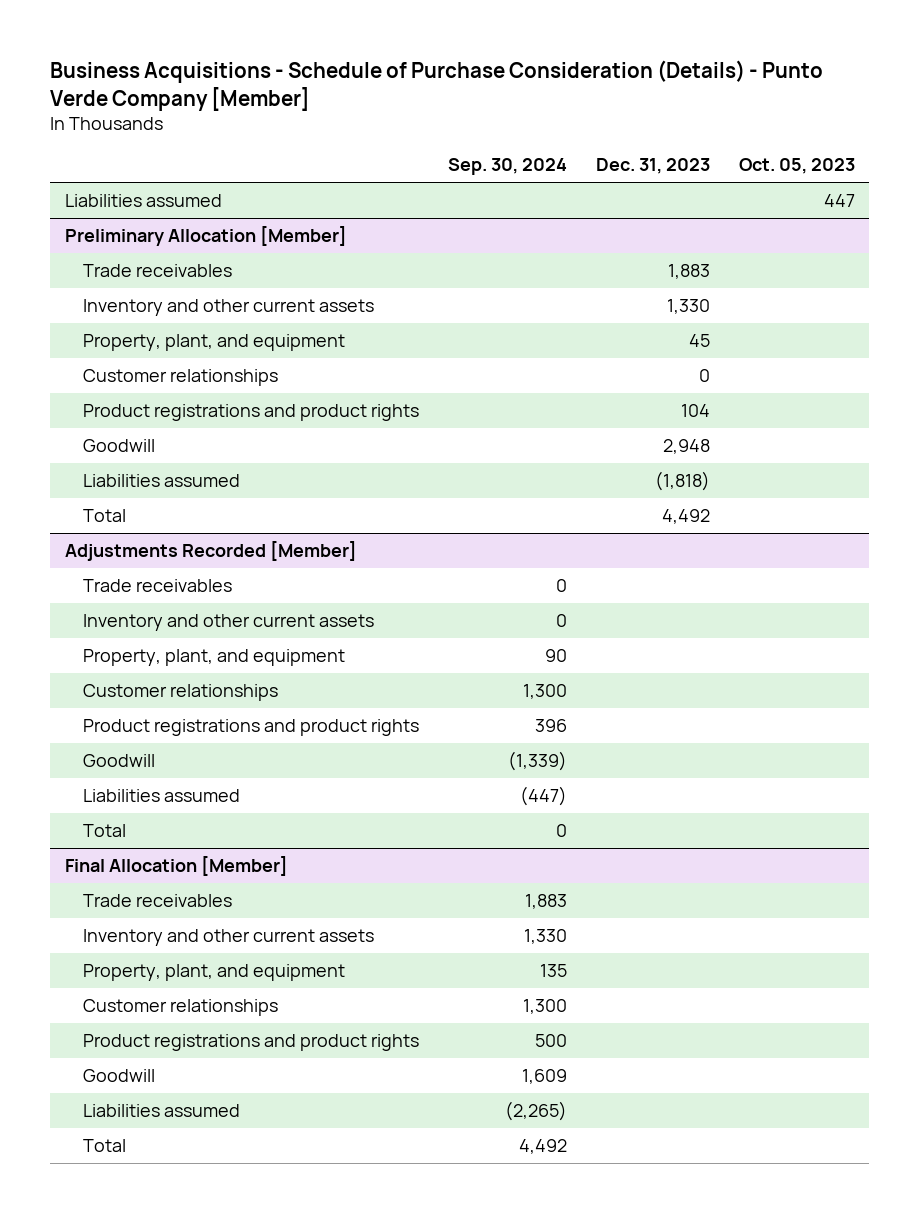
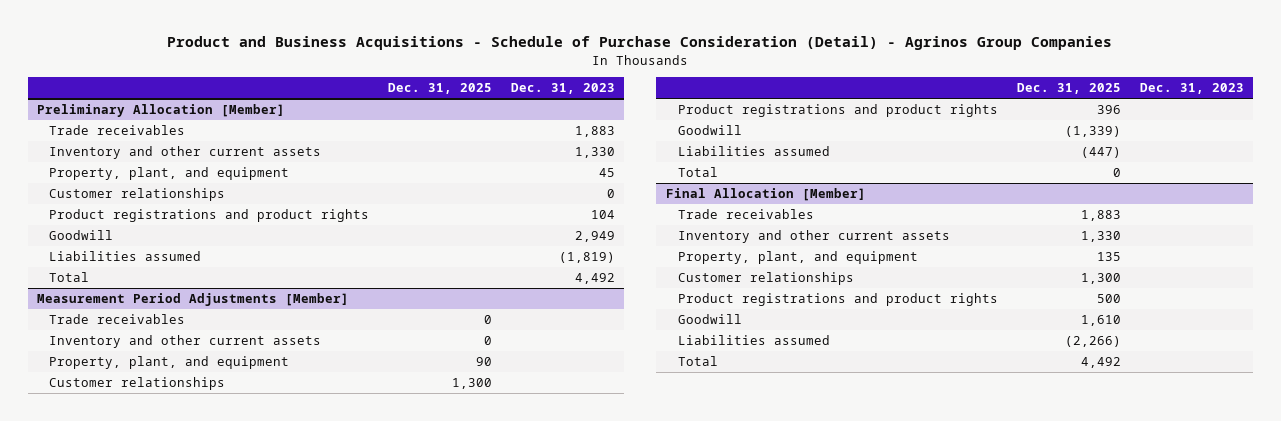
[50,59,824,111] Business Acquisitions - Schedule of Purchase Consideration (Details) - Punto Verde Company [Member] -> [167,36,1113,51] Product and Business Acquisitions - Schedule of Purchase Consideration (Detail) - Agrinos Group Companies
[447,158,567,176] Sep. 30, 2024 -> none
[738,158,855,175] Oct. 05, 2023 -> none
none -> [387,83,492,95] Dec. 31, 2025
[64,193,222,207] Liabilities assumed -> none
[662,438,710,454] 2,948 -> [574,231,615,243] 2,949
[654,470,710,491] (1,818) -> [558,252,615,264] (1,819)
[64,540,357,561] Adjustments Recorded [Member] -> none
[82,578,232,592] Trade receivables -> none
[82,613,374,631] Inventory and other current assets -> none
[82,648,345,666] Property, plant, and equipment -> none
[82,683,278,701] Customer relationships -> none
[82,718,419,736] Product registrations and product rights -> none
[82,753,155,767] Goodwill -> none
[82,788,240,802] Liabilities assumed -> none
[82,823,126,837] Total -> none
none -> [37,293,350,307] Measurement Period Adjustments [Member]
none -> [48,314,185,325] Trade receivables
none -> [48,335,321,349] Inventory and other current assets
none -> [48,356,289,370] Property, plant, and equipment
none -> [48,377,225,391] Customer relationships
none -> [677,104,998,118] Product registrations and product rights
none -> [677,125,742,136] Goodwill
none -> [677,146,830,157] Liabilities assumed
none -> [677,167,718,178] Total

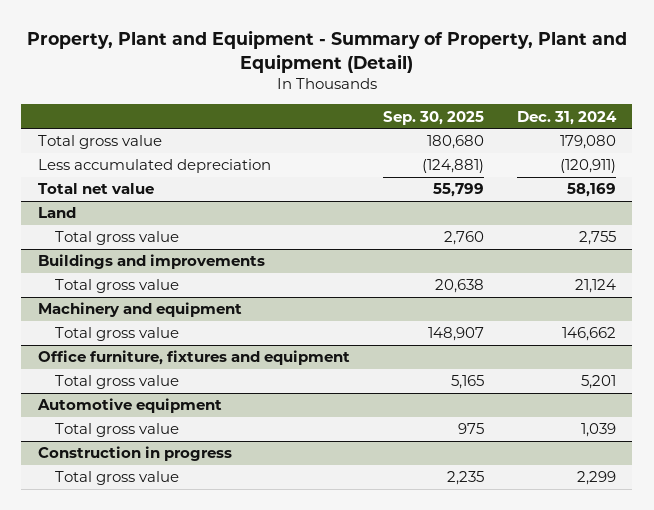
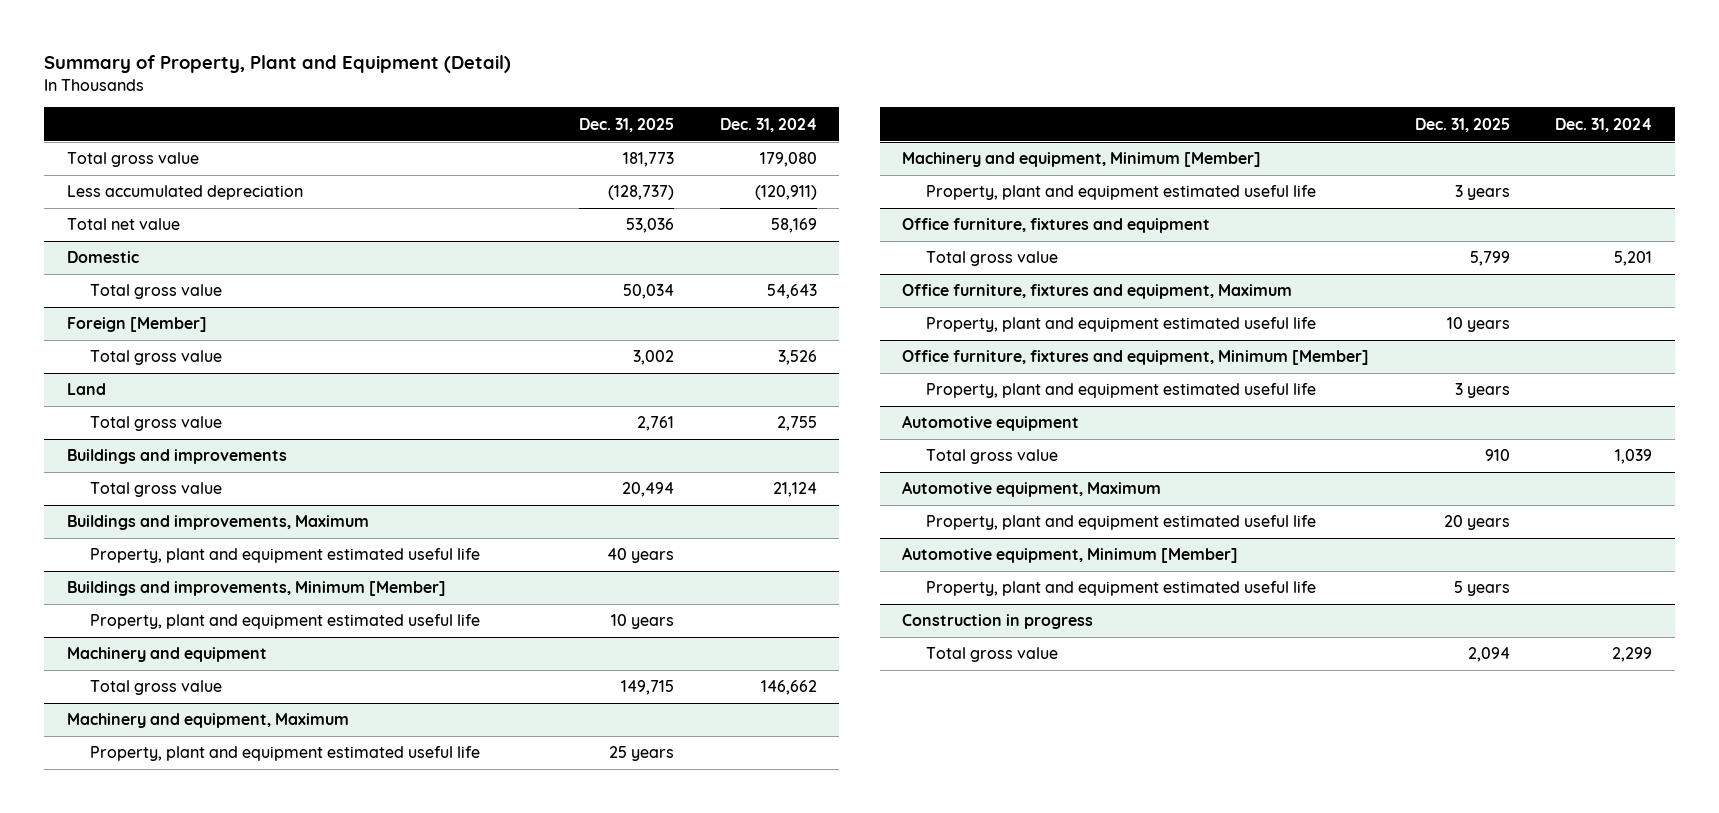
[26,30,627,73] Property, Plant and Equipment - Summary of Property, Plant and Equipment (Detail) -> [44,55,512,74] Summary of Property, Plant and Equipment (Detail)
[382,110,484,125] Sep. 30, 2025 -> none
none -> [579,117,675,132] Dec. 31, 2025
none -> [66,251,139,264] Domestic
none -> [90,284,223,300] Total gross value
none -> [66,317,207,333] Foreign [Member]
none -> [90,350,223,366] Total gross value
none -> [66,515,369,531] Buildings and improvements, Maximum
none -> [90,548,481,564] Property, plant and equipment estimated useful life
none -> [66,581,446,597] Buildings and improvements, Minimum [Member]
none -> [90,614,481,630] Property, plant and equipment estimated useful life
none -> [66,713,349,729] Machinery and equipment, Maximum
none -> [90,746,481,762] Property, plant and equipment estimated useful life
none -> [902,152,1262,168] Machinery and equipment, Minimum [Member]
none -> [925,185,1316,201] Property, plant and equipment estimated useful life
none -> [902,284,1293,300] Office furniture, fixtures and equipment, Maximum
none -> [925,317,1316,333] Property, plant and equipment estimated useful life
none -> [902,350,1370,366] Office furniture, fixtures and equipment, Minimum [Member]
none -> [925,383,1316,399] Property, plant and equipment estimated useful life
none -> [902,481,1162,498] Automotive equipment, Maximum
none -> [925,515,1316,531] Property, plant and equipment estimated useful life
none -> [902,547,1239,564] Automotive equipment, Minimum [Member]
none -> [925,581,1316,597] Property, plant and equipment estimated useful life

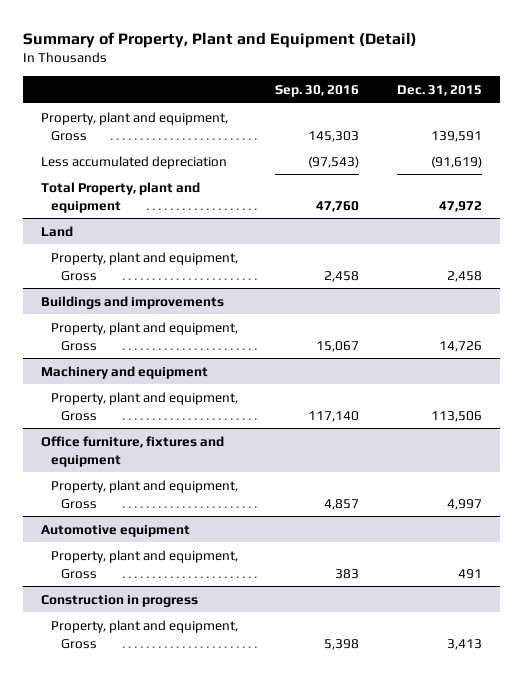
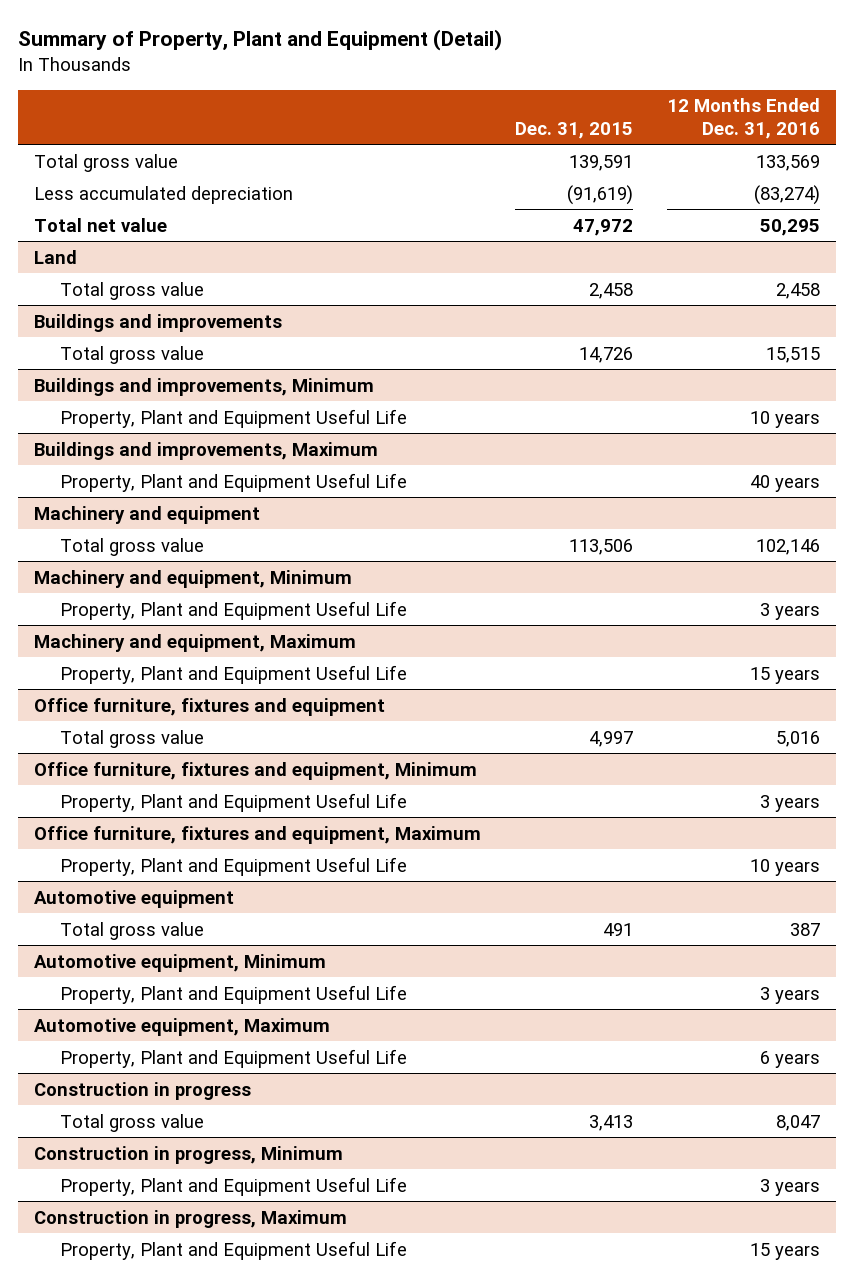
[275,84,360,97] Sep. 30, 2016 -> none
none -> [666,98,820,139] 12 Months Ended Dec. 31, 2016
[41,111,229,141] Property, plant and equipment, Gross -> [34,153,179,172] Total gross value
[41,181,201,213] Total Property, plant and equipment -> [34,217,168,232] Total net value
[50,251,238,281] Property, plant and equipment, Gross -> [59,281,204,300] Total gross value
[50,321,238,351] Property, plant and equipment, Gross -> [59,345,204,364] Total gross value
none -> [34,377,375,396] Buildings and improvements, Minimum
none -> [59,408,407,428] Property, Plant and Equipment Useful Life
none -> [34,441,379,460] Buildings and improvements, Maximum
none -> [59,472,407,492] Property, Plant and Equipment Useful Life
[50,391,238,421] Property, plant and equipment, Gross -> [59,537,204,556] Total gross value
none -> [34,569,353,588] Machinery and equipment, Minimum
none -> [59,600,407,620] Property, Plant and Equipment Useful Life
none -> [34,633,357,652] Machinery and equipment, Maximum
none -> [59,664,407,684] Property, Plant and Equipment Useful Life
[50,479,238,509] Property, plant and equipment, Gross -> [59,729,204,748] Total gross value
none -> [34,761,478,780] Office furniture, fixtures and equipment, Minimum
none -> [59,792,407,812] Property, Plant and Equipment Useful Life
none -> [34,825,482,844] Office furniture, fixtures and equipment, Maximum
none -> [59,856,407,876] Property, Plant and Equipment Useful Life
[50,549,238,579] Property, plant and equipment, Gross -> [59,921,204,940] Total gross value
none -> [34,953,327,972] Automotive equipment, Minimum
none -> [59,984,407,1004] Property, Plant and Equipment Useful Life
none -> [34,1017,331,1036] Automotive equipment, Maximum
none -> [59,1048,407,1068] Property, Plant and Equipment Useful Life
[50,619,238,649] Property, plant and equipment, Gross -> [59,1113,204,1132] Total gross value
none -> [34,1145,344,1164] Construction in progress, Minimum
none -> [59,1176,407,1196] Property, Plant and Equipment Useful Life
none -> [34,1209,348,1228] Construction in progress, Maximum
none -> [59,1240,407,1260] Property, Plant and Equipment Useful Life

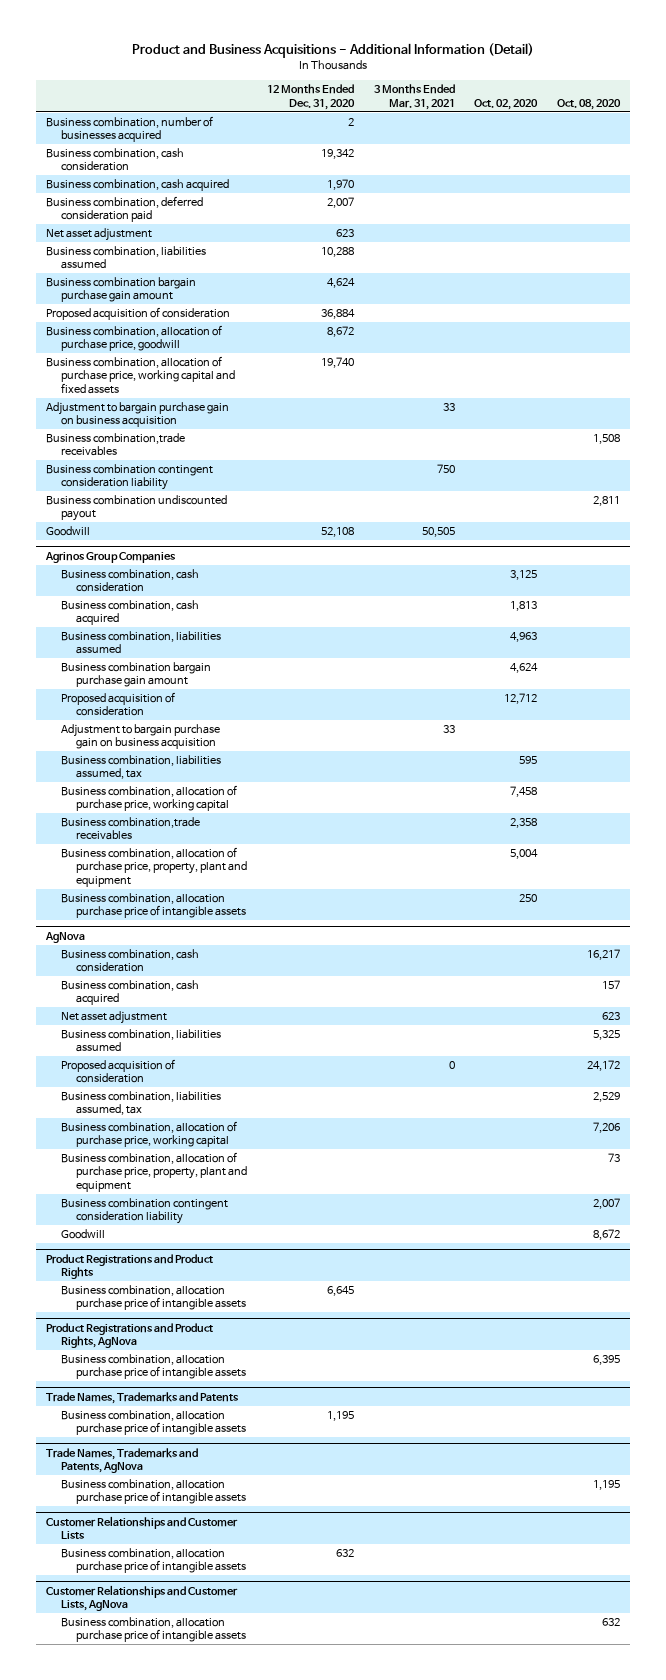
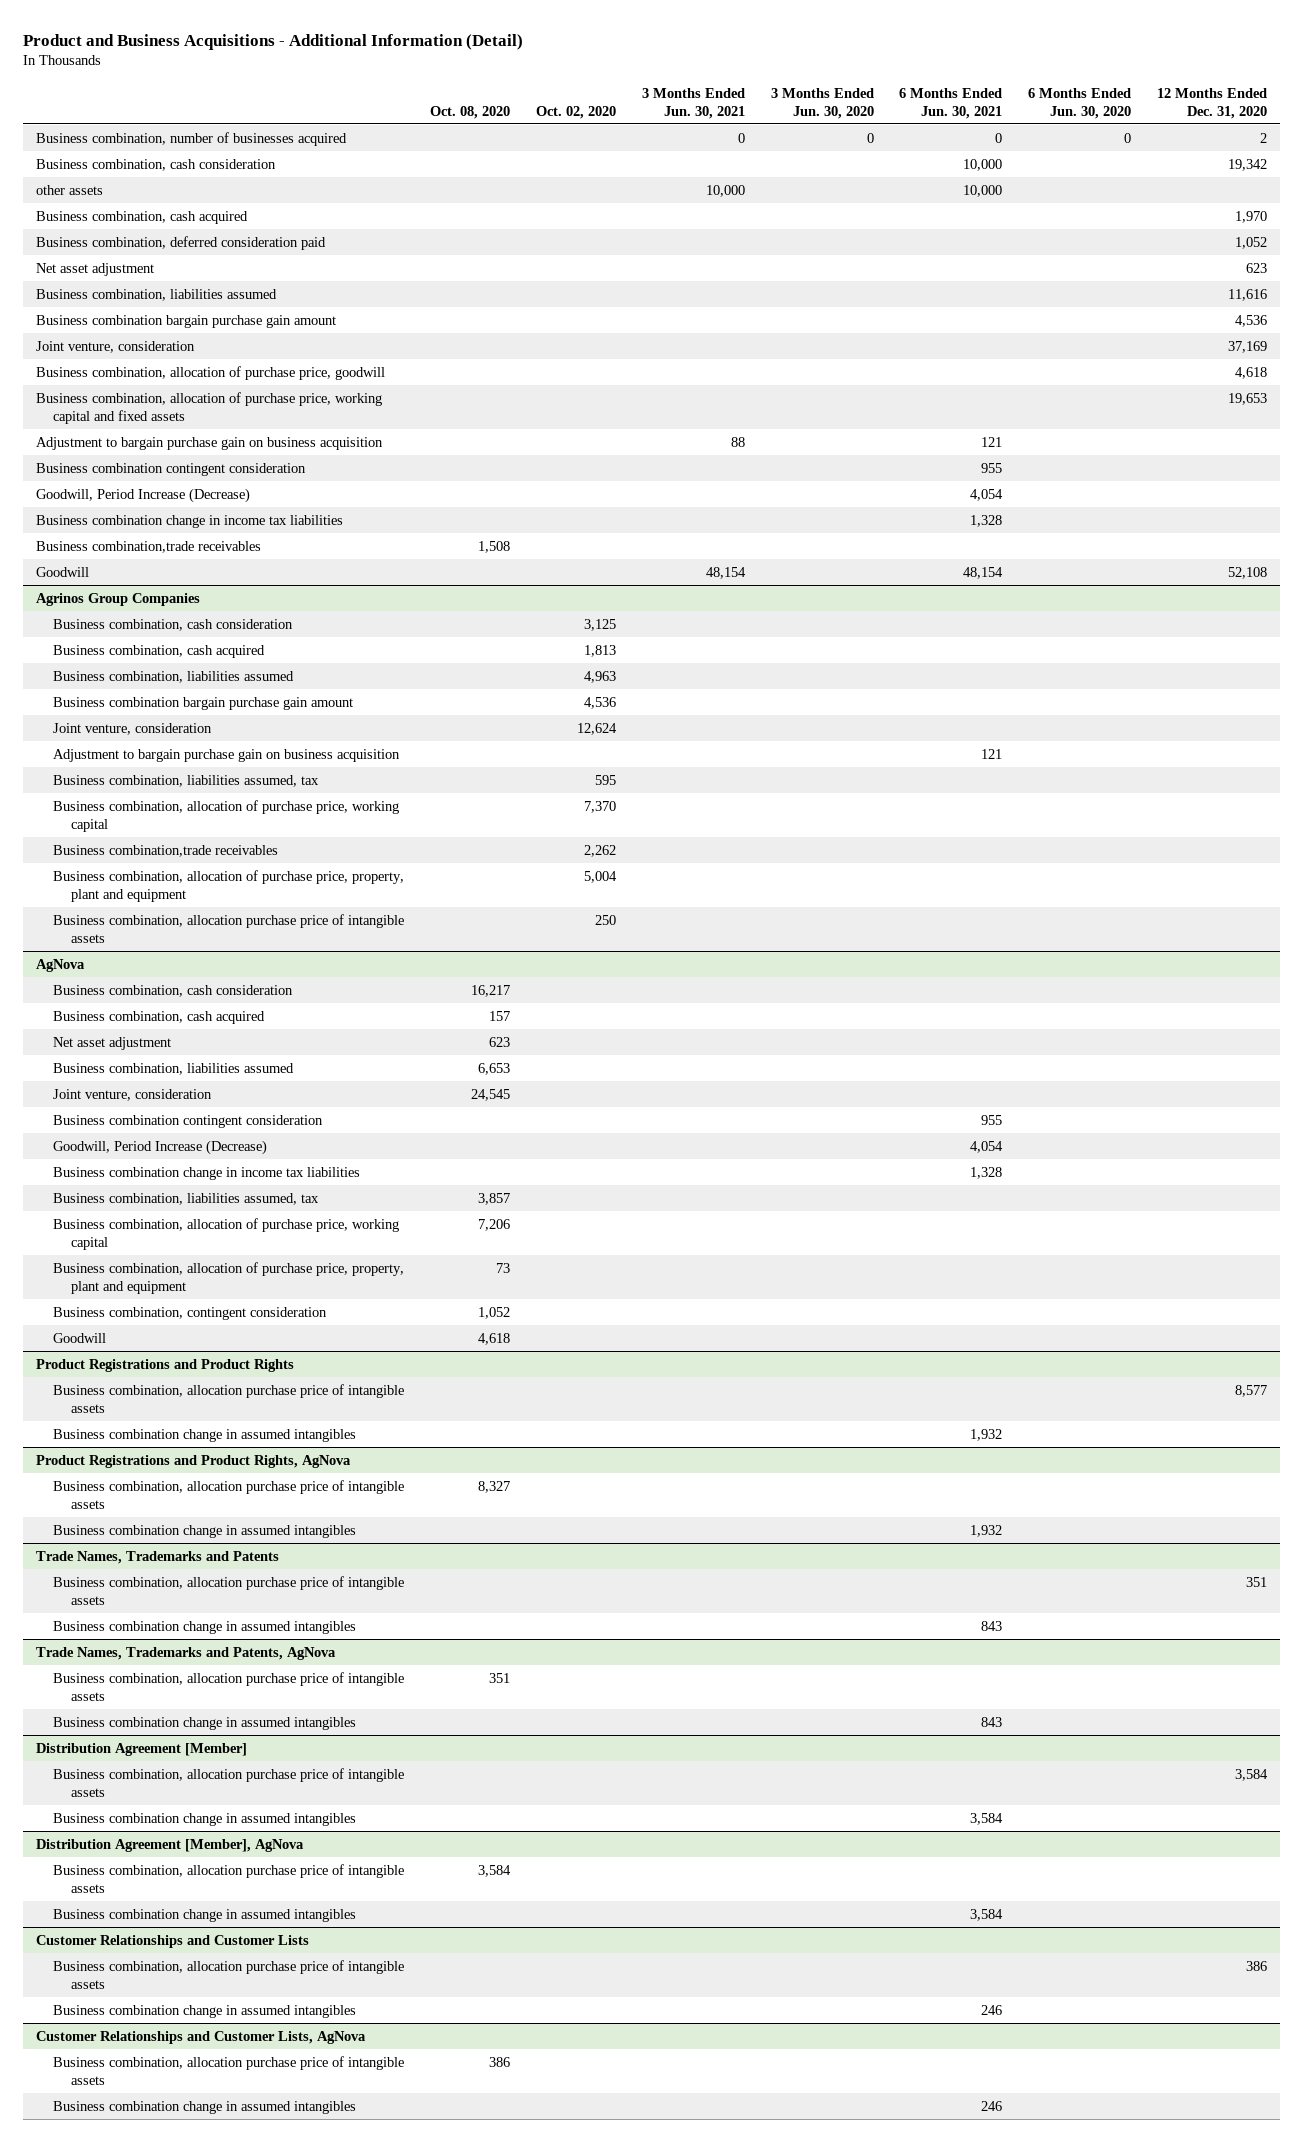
[373,84,455,110] 3 Months Ended Mar. 31, 2021 -> none
none -> [641,87,745,119] 3 Months Ended Jun. 30, 2021
none -> [770,87,874,119] 3 Months Ended Jun. 30, 2020
none -> [899,87,1003,119] 6 Months Ended Jun. 30, 2021
none -> [1028,87,1132,119] 6 Months Ended Jun. 30, 2020
none -> [35,184,103,195] other assets
[327,197,355,209] 2,007 -> [1235,236,1268,249] 1,052
[46,307,231,321] Proposed acquisition of consideration -> none
[321,247,355,258] 10,288 -> [1228,288,1268,301] 11,616
[327,278,356,289] 4,624 -> [1235,314,1268,327] 4,536
none -> [35,340,195,353] Joint venture, consideration
[327,326,355,338] 8,672 -> [1235,366,1268,379] 4,618
[321,357,355,369] 19,740 -> [1228,392,1268,405] 19,653
none -> [35,462,306,476] Business combination contingent consideration
none -> [35,487,250,503] Goodwill, Period Increase (Decrease)
none -> [35,514,343,528] Business combination change in income tax liabilities
[46,464,214,491] Business combination contingent consideration liability -> none
[46,495,228,522] Business combination undiscounted payout -> none
[61,692,176,717] Proposed acquisition of consideration -> none
[510,663,539,674] 4,624 -> [583,696,616,709] 4,536
none -> [53,722,213,735] Joint venture, consideration
[510,786,538,798] 7,458 -> [583,800,616,813] 7,370
[510,818,538,829] 2,358 -> [583,844,616,857] 2,262
[61,1059,176,1084] Proposed acquisition of consideration -> none
[592,1030,620,1041] 5,325 -> [478,1062,511,1075] 6,653
none -> [53,1088,213,1101] Joint venture, consideration
none -> [53,1114,324,1128] Business combination contingent consideration
none -> [53,1139,268,1155] Goodwill, Period Increase (Decrease)
none -> [53,1166,361,1180] Business combination change in income tax liabilities
[592,1092,620,1103] 2,529 -> [478,1192,511,1205] 3,857
[61,1198,229,1225] Business combination contingent consideration liability -> [53,1306,328,1320] Business combination, contingent consideration
[592,1198,620,1210] 2,007 -> [478,1306,511,1319] 1,052
[592,1229,620,1241] 8,672 -> [478,1332,511,1345] 4,618
[327,1286,355,1297] 6,645 -> [1235,1384,1268,1397] 8,577
none -> [53,1428,357,1442] Business combination change in assumed intangibles
[592,1355,620,1366] 6,395 -> [478,1480,511,1493] 8,327
none -> [53,1524,357,1538] Business combination change in assumed intangibles
[327,1411,355,1422] 1,195 -> [1246,1576,1268,1587] 351
none -> [53,1620,357,1634] Business combination change in assumed intangibles
[592,1480,620,1491] 1,195 -> [489,1672,511,1683] 351
none -> [53,1716,357,1730] Business combination change in assumed intangibles
none -> [35,1742,247,1756] Distribution Agreement [Member]
none -> [53,1767,405,1797] Business combination, allocation purchase price of intangible assets
none -> [53,1812,357,1826] Business combination change in assumed intangibles
none -> [35,1838,304,1852] Distribution Agreement [Member], AgNova
none -> [53,1863,405,1893] Business combination, allocation purchase price of intangible assets
none -> [53,1908,357,1922] Business combination change in assumed intangibles
[336,1549,355,1558] 632 -> [1246,1960,1268,1971] 386
none -> [53,2004,357,2018] Business combination change in assumed intangibles
[601,1618,620,1627] 632 -> [489,2056,511,2067] 386
none -> [53,2100,357,2114] Business combination change in assumed intangibles

